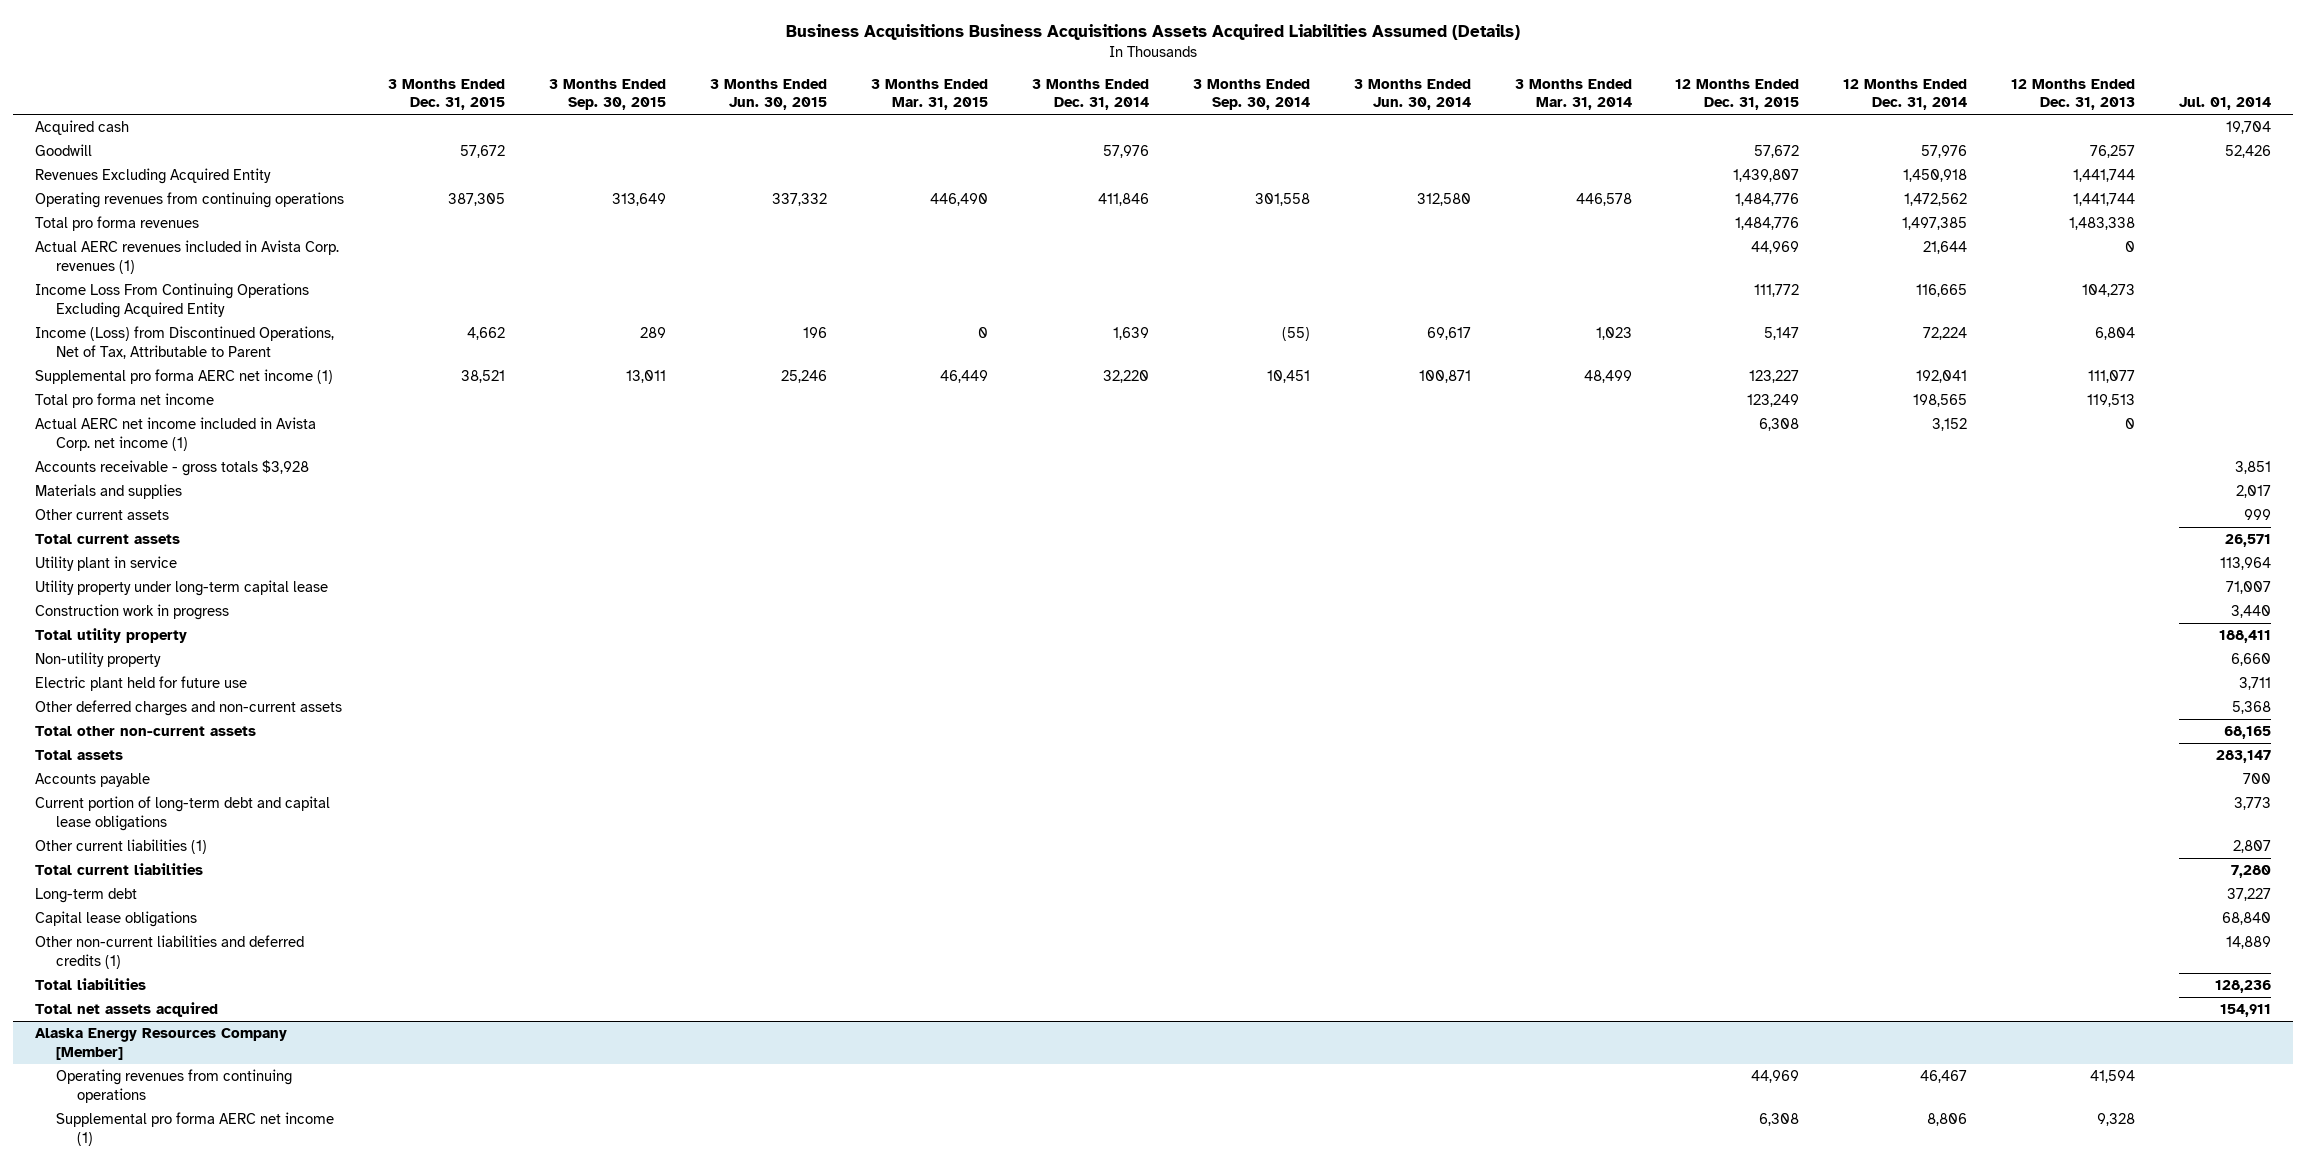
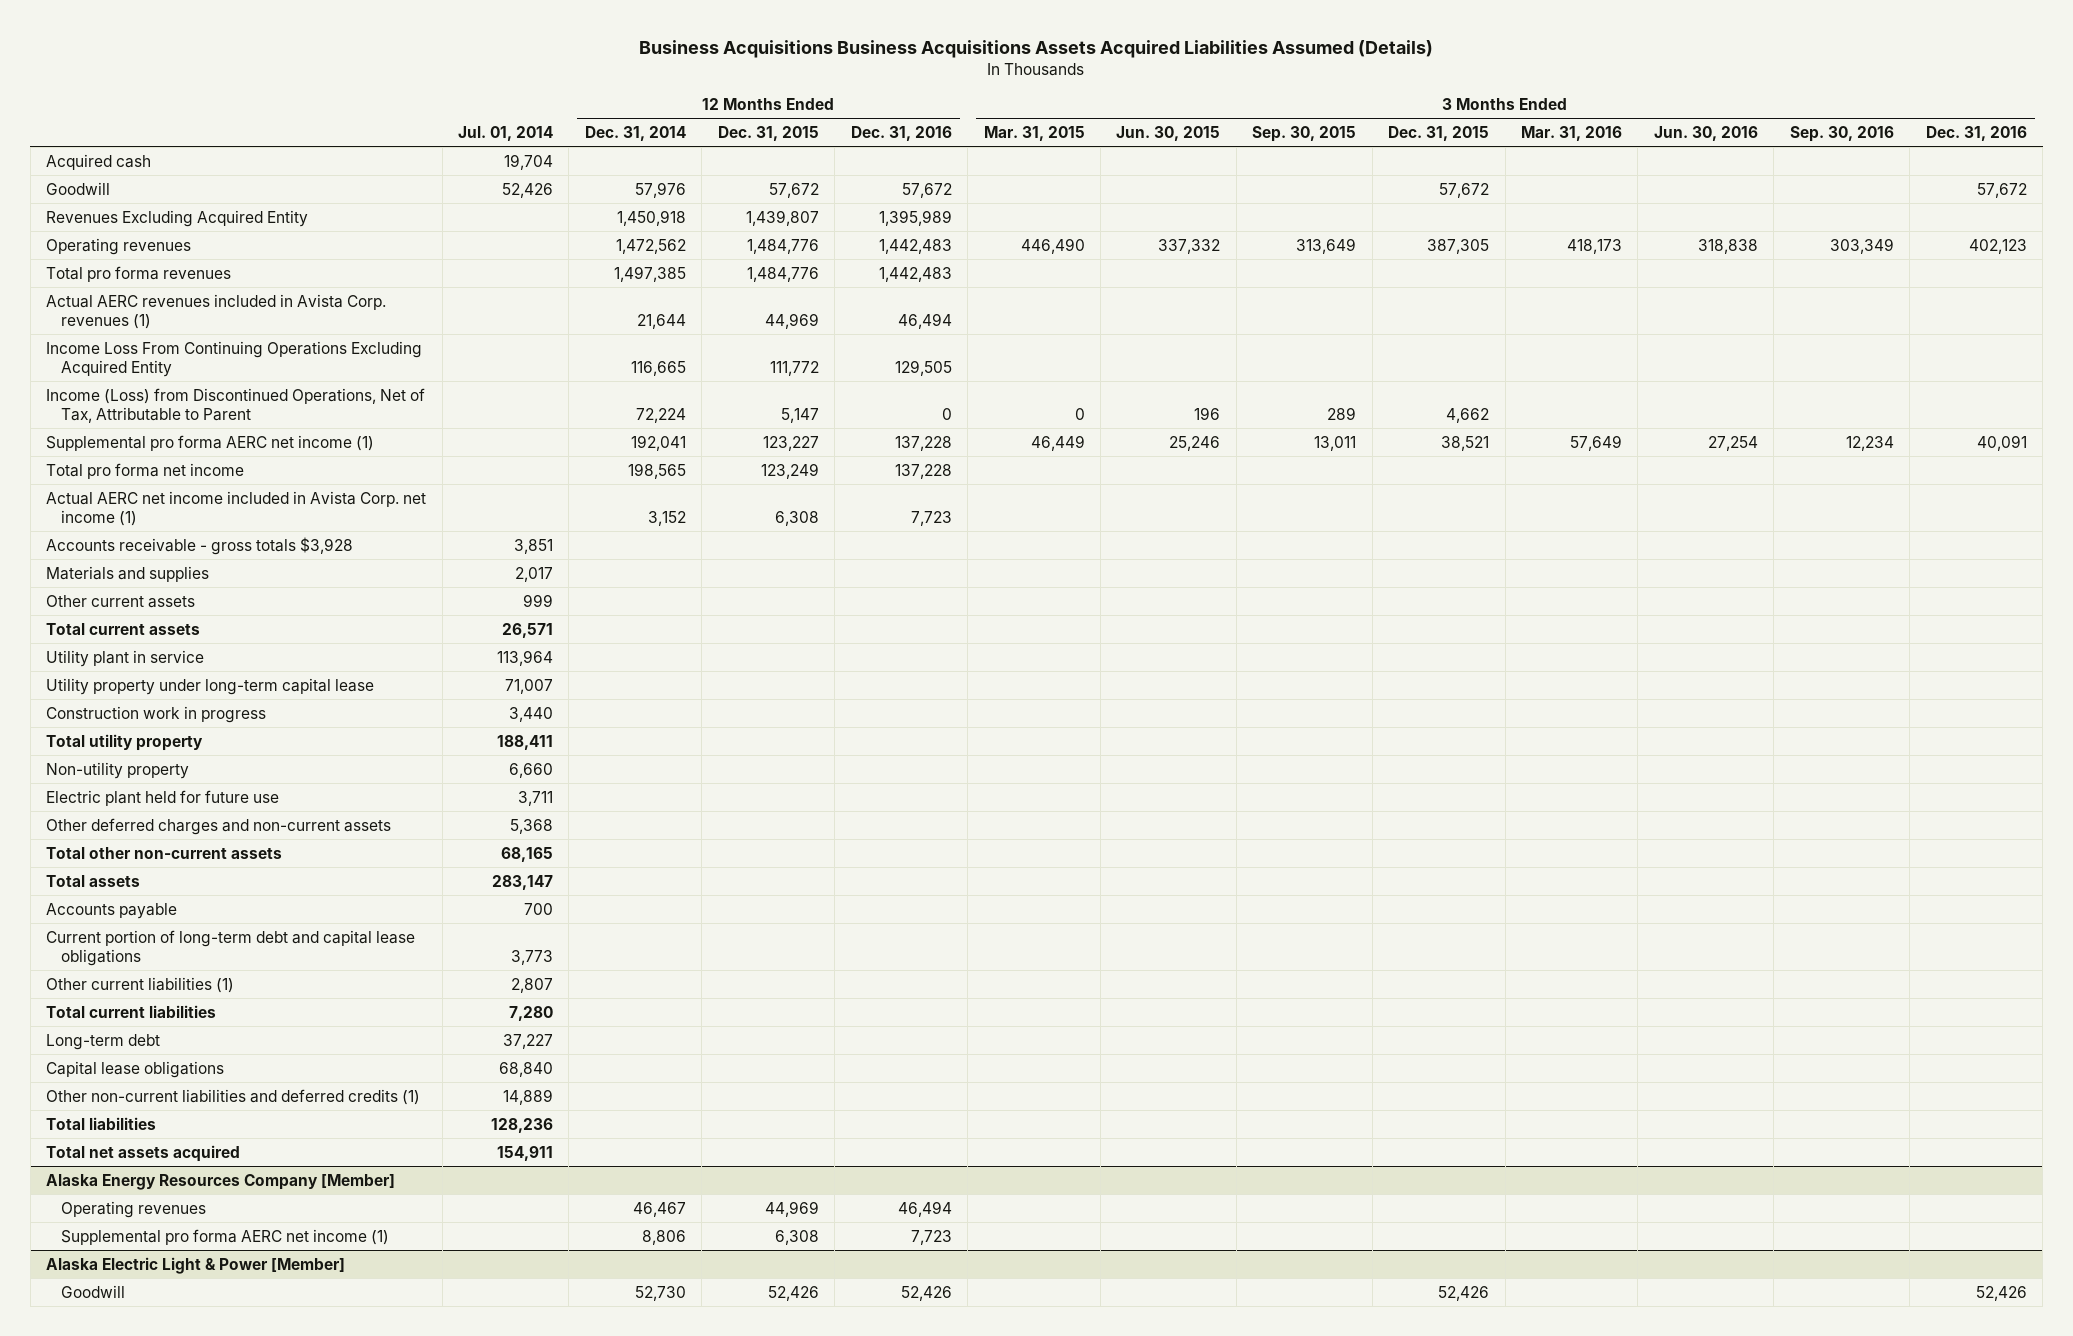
[1031,78,1149,111] 3 Months Ended Dec. 31, 2014 -> none
[1192,78,1310,111] 3 Months Ended Sep. 30, 2014 -> none
[1353,78,1471,111] 3 Months Ended Jun. 30, 2014 -> none
[1514,78,1632,111] 3 Months Ended Mar. 31, 2014 -> none
[2011,78,2136,111] 12 Months Ended Dec. 31, 2013 -> none
none -> [850,125,952,141] Dec. 31, 2016
none -> [1521,125,1623,141] Mar. 31, 2016
none -> [1653,125,1758,141] Jun. 30, 2016
none -> [1789,125,1894,142] Sep. 30, 2016
none -> [1925,125,2027,141] Dec. 31, 2016
[35,192,345,209] Operating revenues from continuing operations -> [46,237,192,255] Operating revenues
[56,1069,293,1103] Operating revenues from continuing operations -> [60,1200,206,1218] Operating revenues
none -> [46,1256,346,1274] Alaska Electric Light & Power [Member]
none -> [60,1284,125,1298] Goodwill

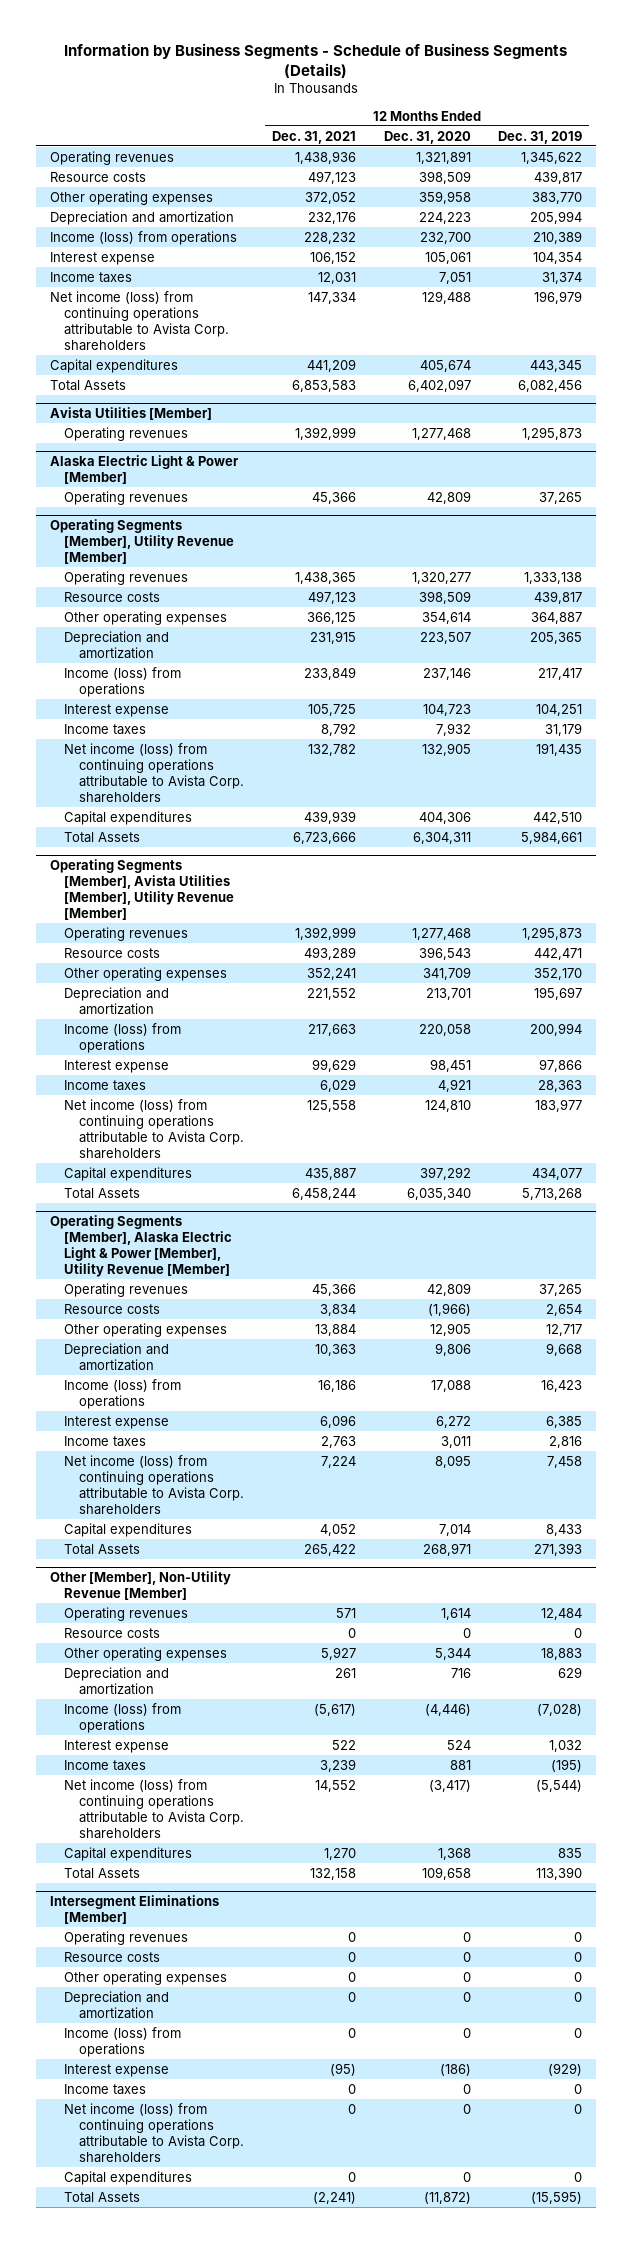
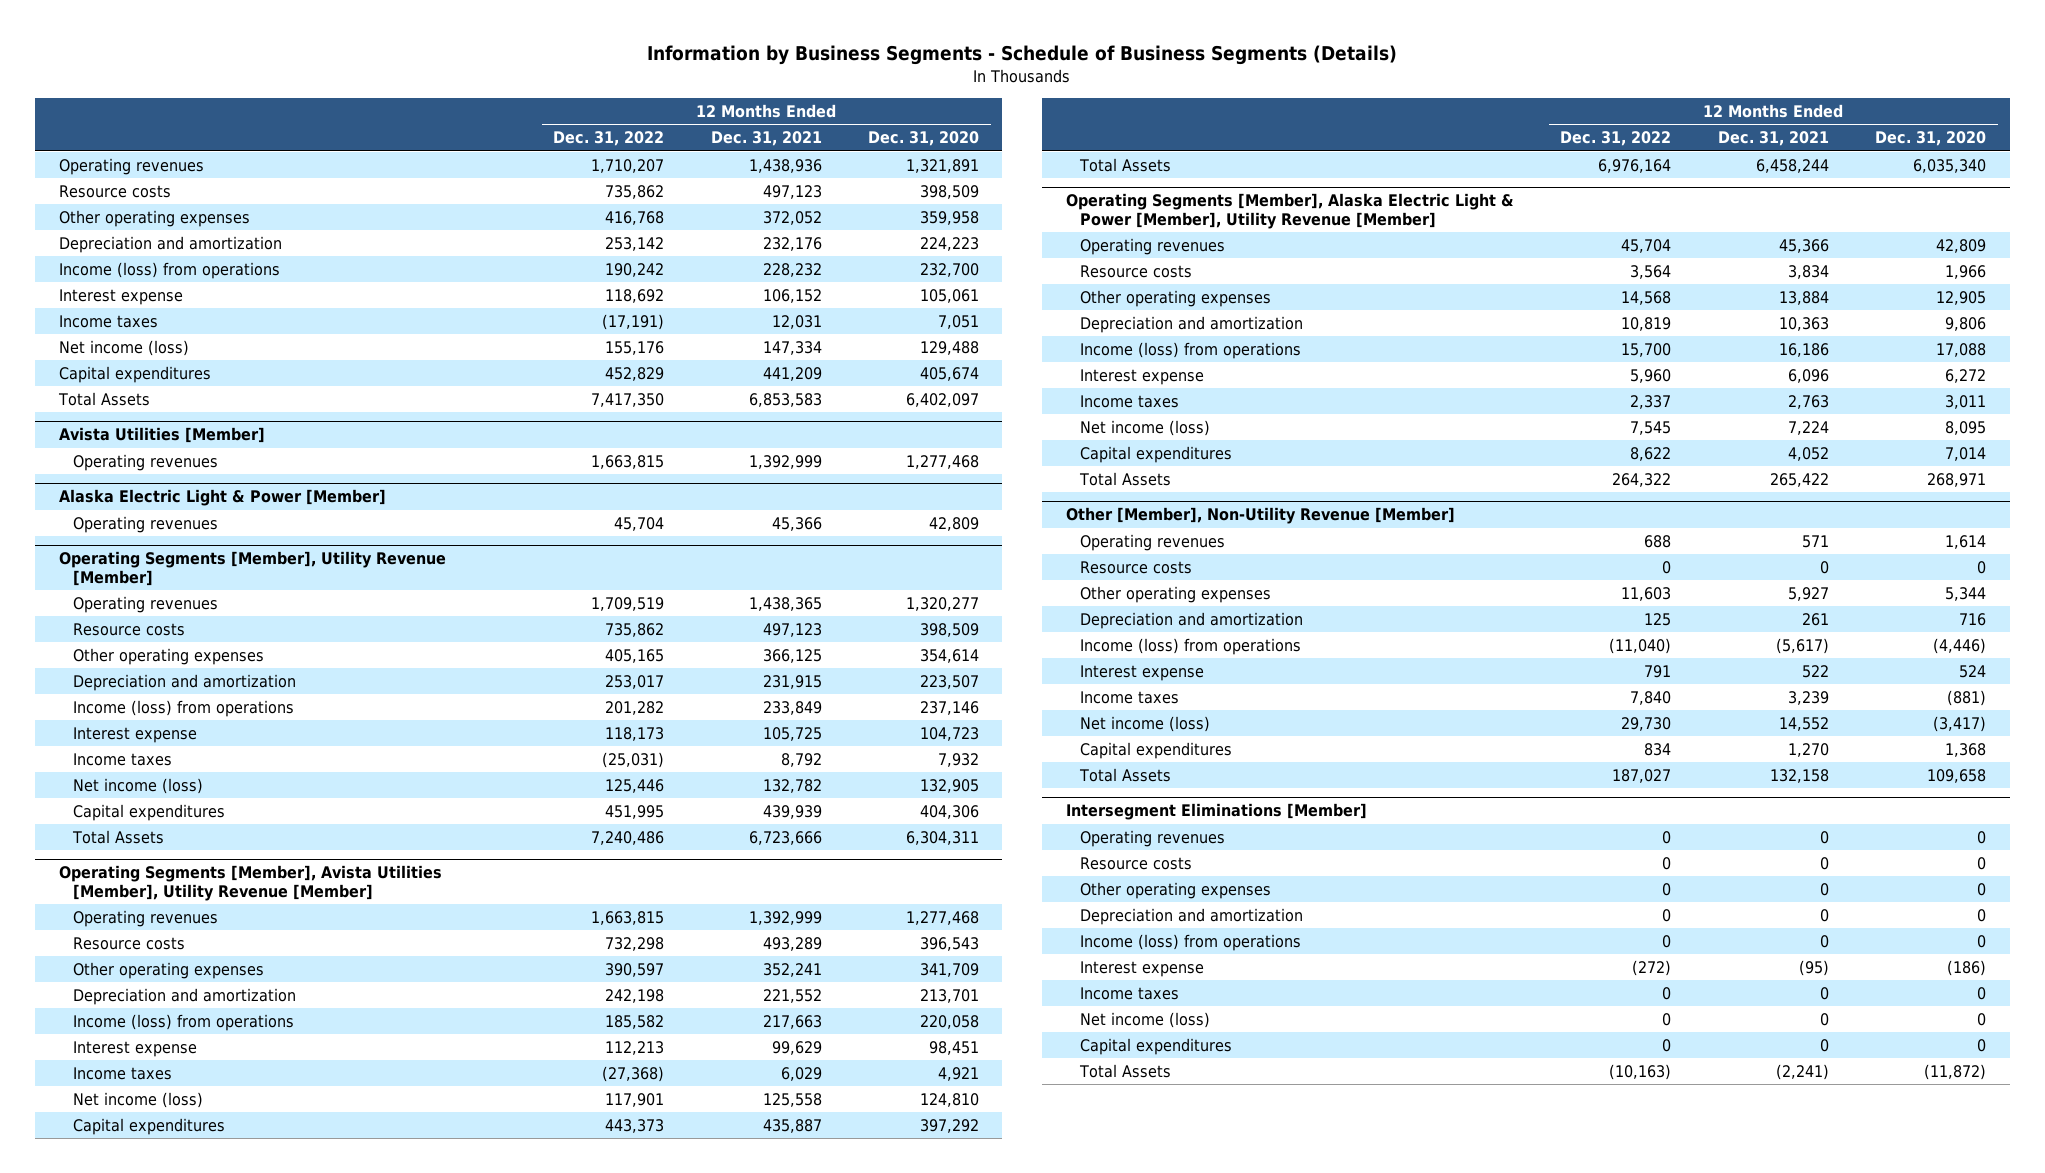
[498,130,583,144] Dec. 31, 2019 -> none
none -> [553,131,665,147] Dec. 31, 2022
[49,290,230,351] Net income (loss) from continuing operations attributable to Avista Corp. shareholders -> [58,340,189,357] Net income (loss)
[64,742,245,803] Net income (loss) from continuing operations attributable to Avista Corp. shareholders -> [72,778,203,795] Net income (loss)
[64,1098,245,1159] Net income (loss) from continuing operations attributable to Avista Corp. shareholders -> [72,1092,203,1109] Net income (loss)
[427,1302,471,1316] (1,966) -> [1945,265,1987,280] 1,966
[64,1454,245,1515] Net income (loss) from continuing operations attributable to Avista Corp. shareholders -> [1079,420,1210,437] Net income (loss)
[449,1759,471,1770] 881 -> [1947,690,1987,707] (881)
[64,1778,245,1839] Net income (loss) from continuing operations attributable to Avista Corp. shareholders -> [1079,716,1210,733] Net income (loss)
[64,2102,245,2163] Net income (loss) from continuing operations attributable to Avista Corp. shareholders -> [1079,1012,1210,1029] Net income (loss)

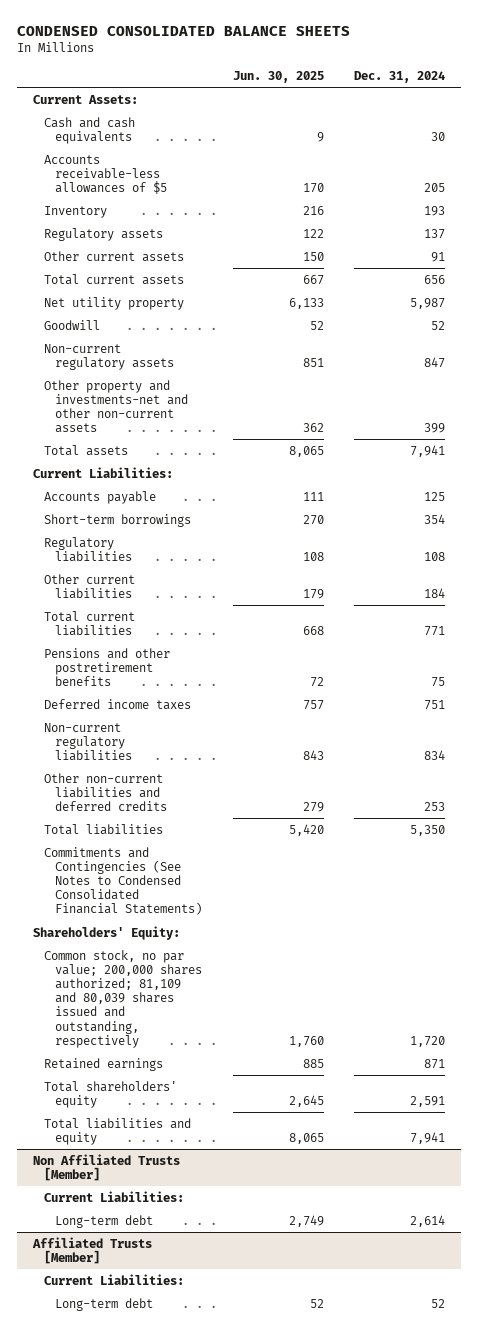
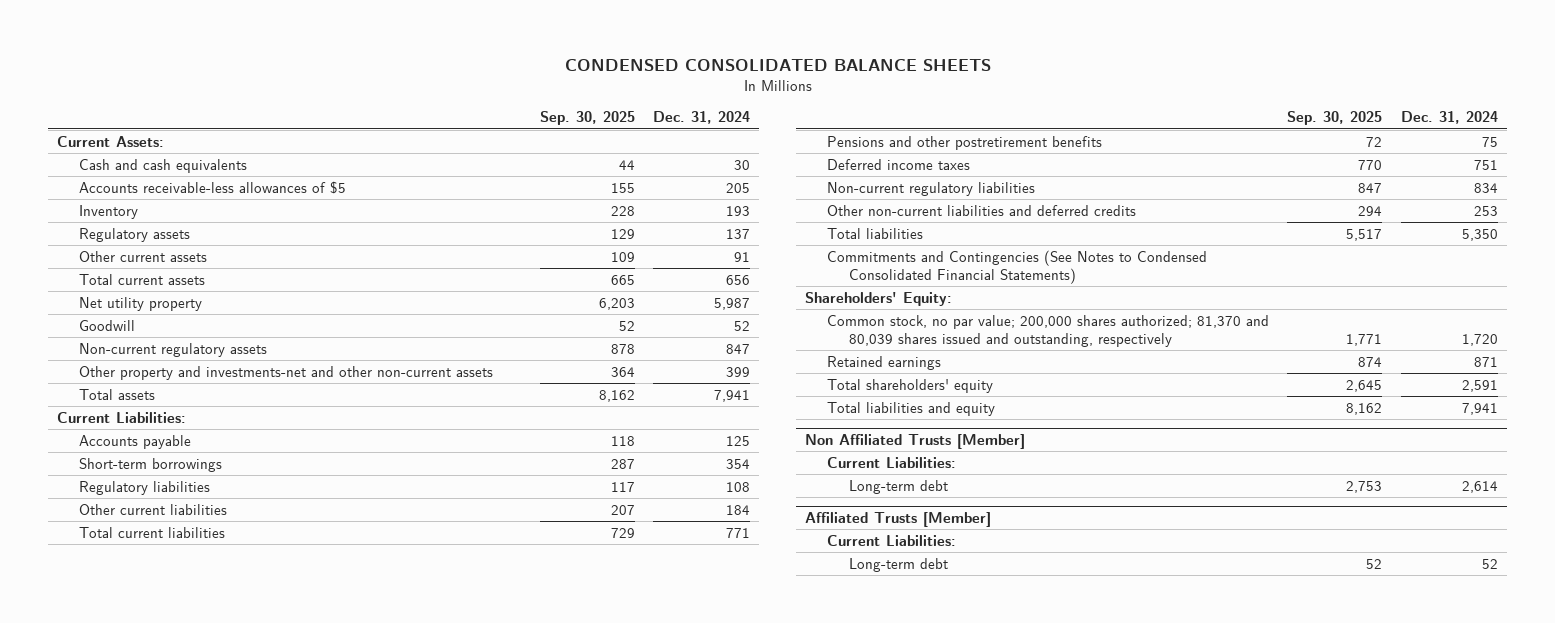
[232,71,324,84] Jun. 30, 2025 -> none
none -> [539,111,635,126] Sep. 30, 2025
[43,949,202,1048] Common stock, no par value; 200,000 shares authorized; 81,109 and 80,039 shares issued and outstanding, respectively -> [827,314,1270,348] Common stock, no par value; 200,000 shares authorized; 81,370 and 80,039 shares issued and outstanding, respectively

